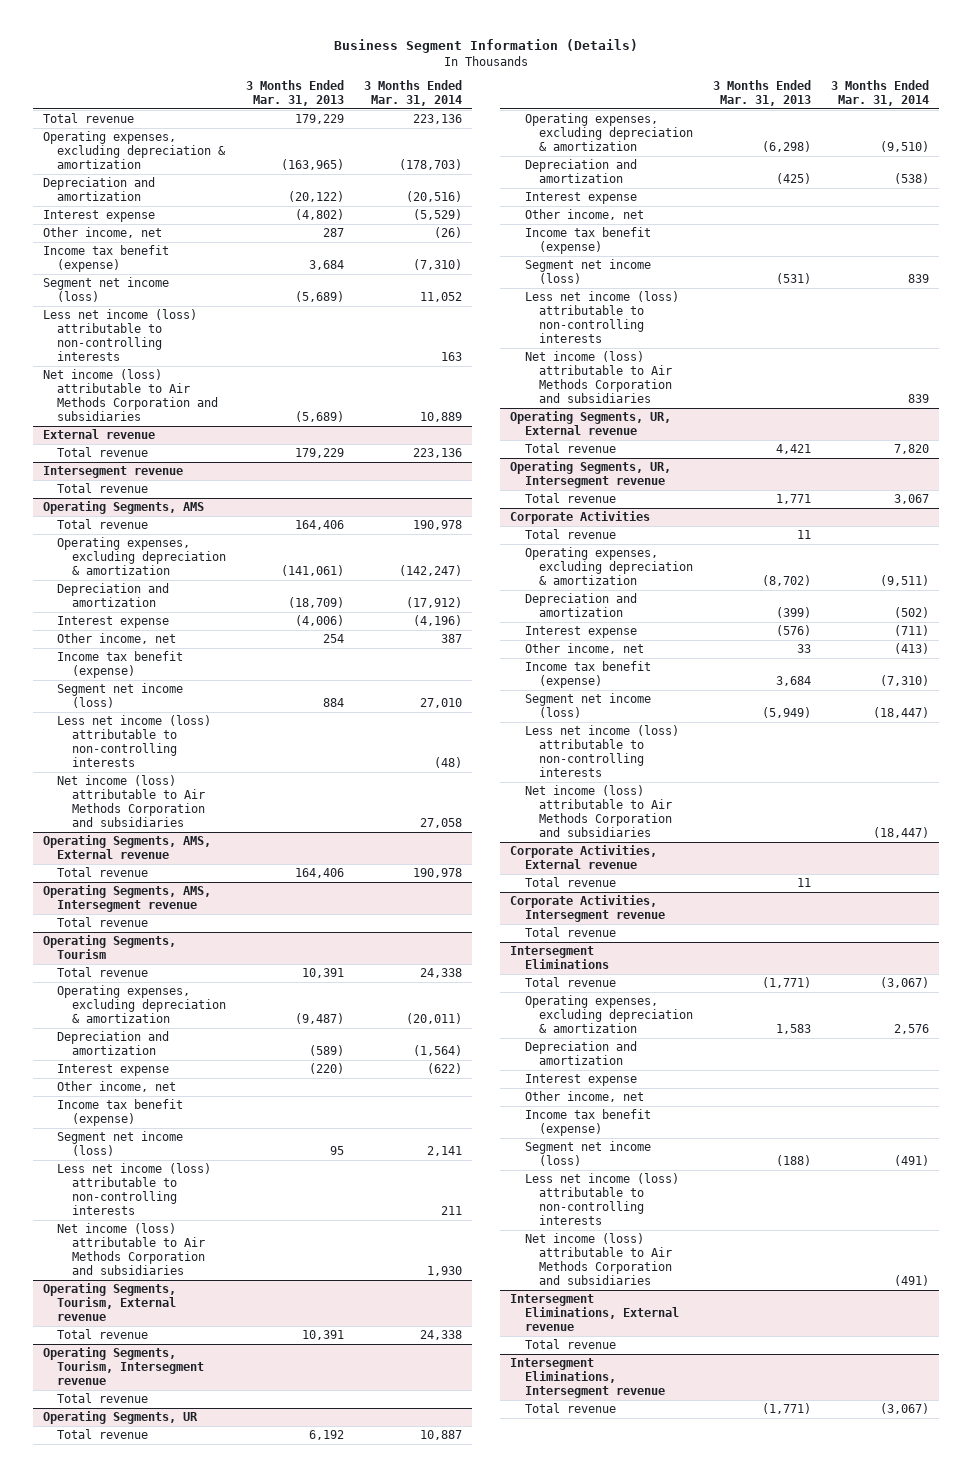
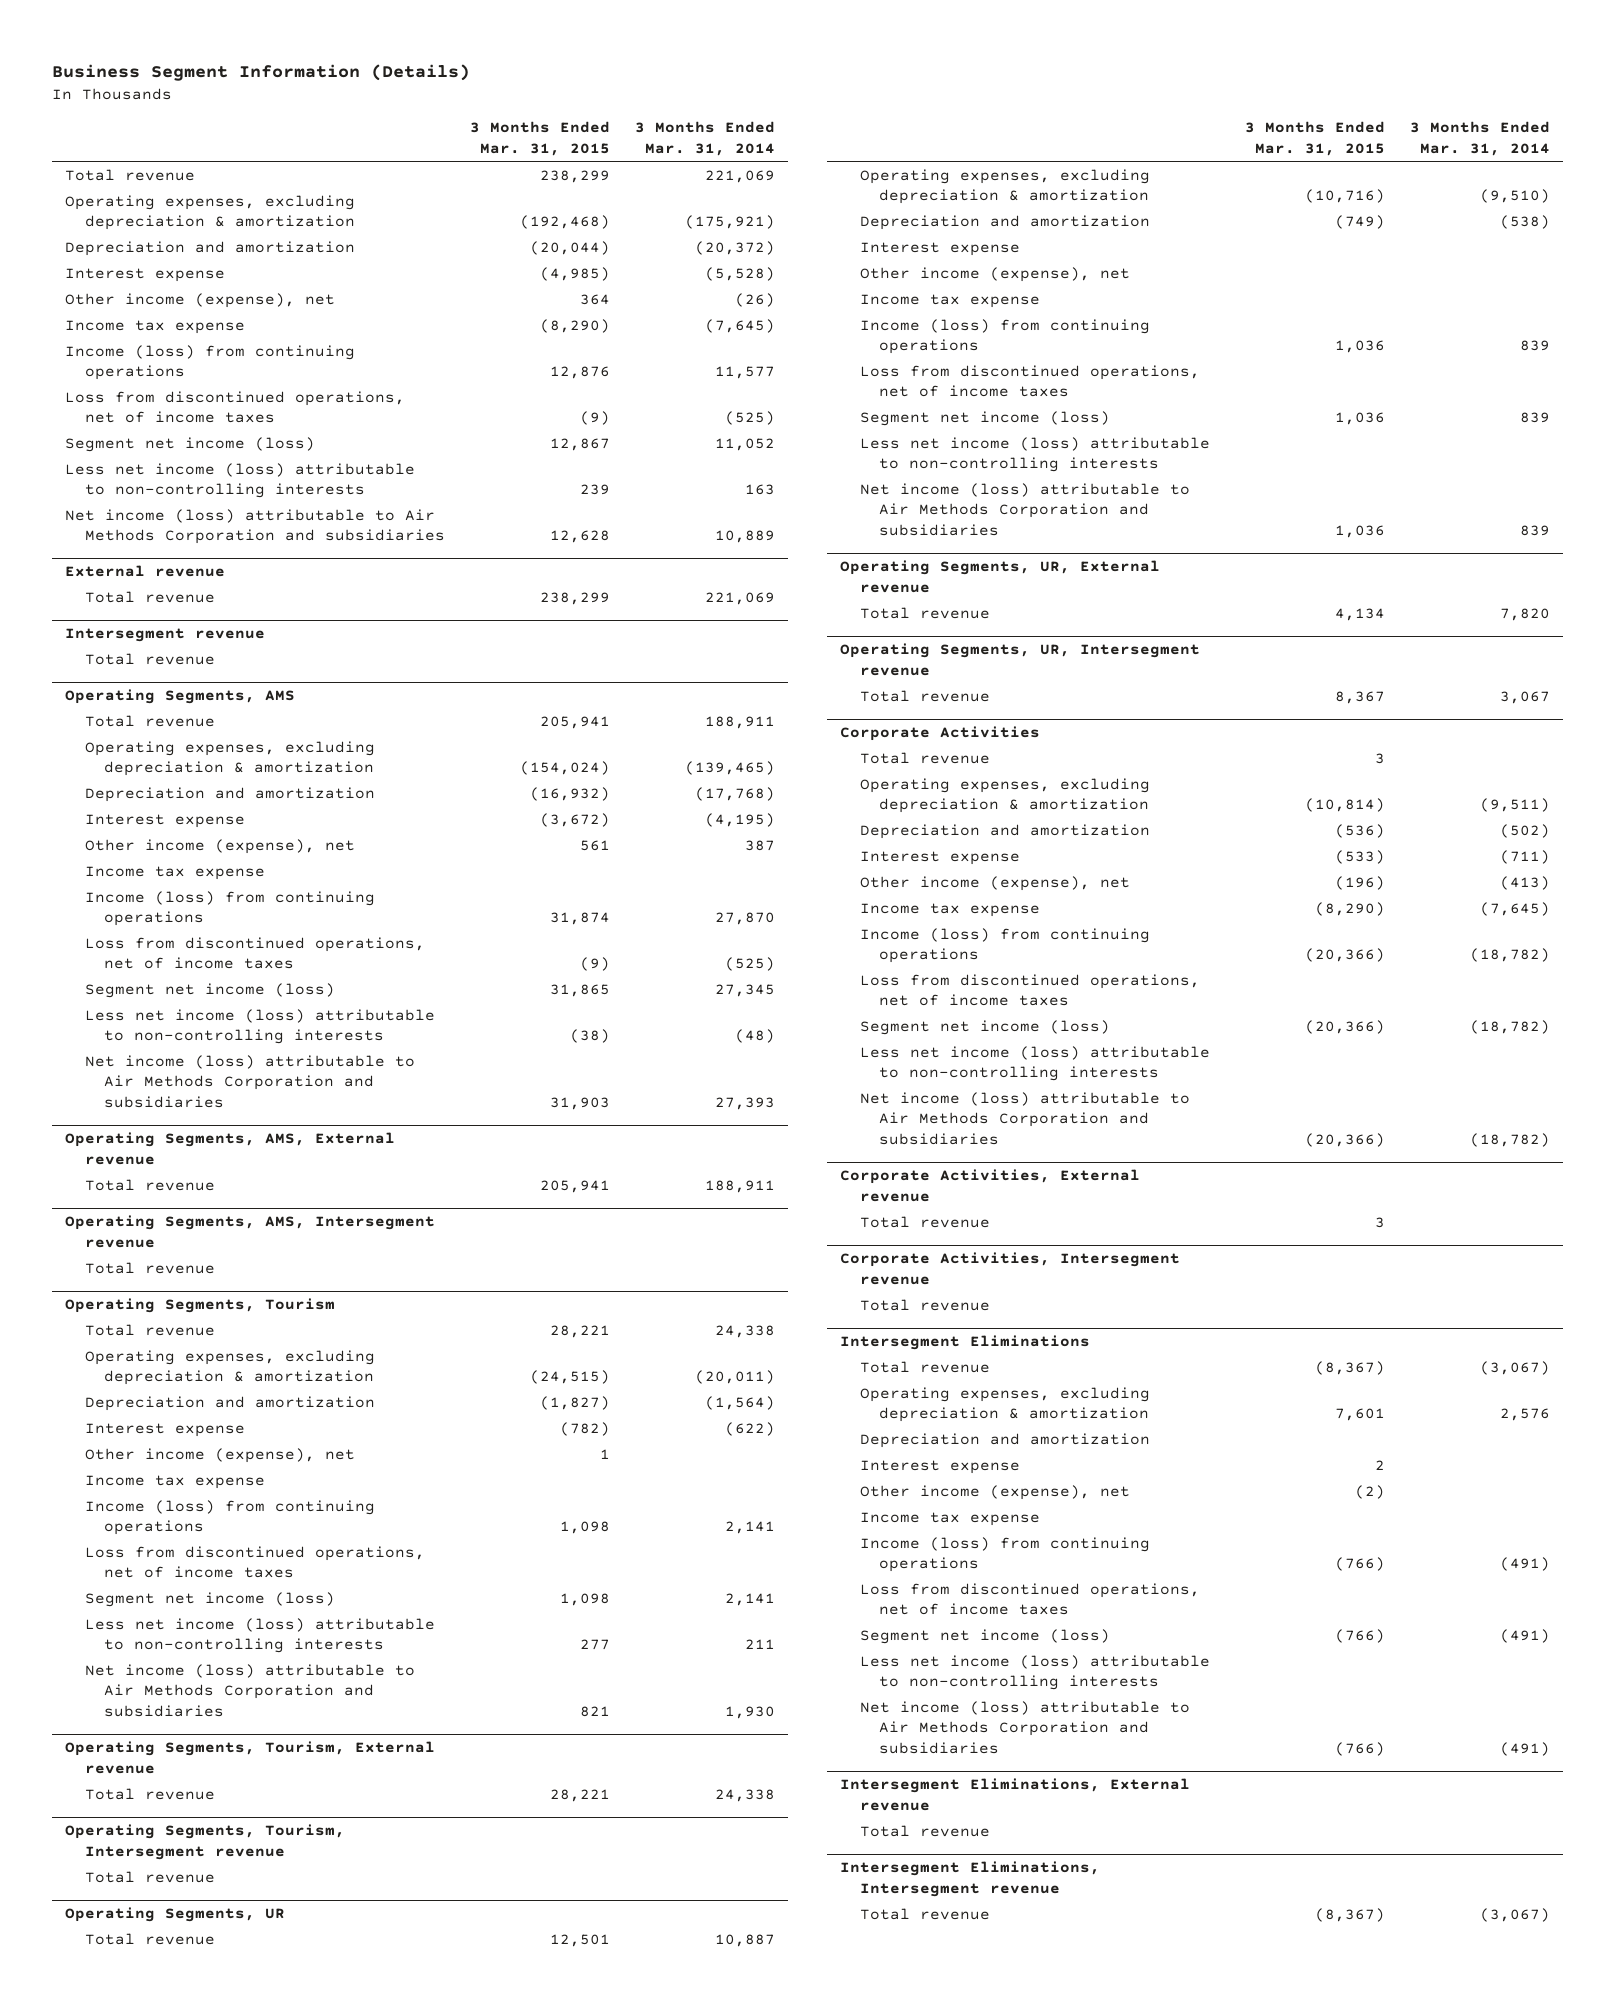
[245,79,344,106] 3 Months Ended Mar. 31, 2013 -> none
none -> [469,121,610,156] 3 Months Ended Mar. 31, 2015
[412,114,462,125] 223,136 -> [704,169,775,183] 221,069
[398,159,462,171] (178,703) -> [684,215,775,230] (175,921)
[405,191,462,203] (20,516) -> [694,240,775,255] (20,372)
[412,209,462,221] (5,529) -> [704,266,775,281] (5,528)
[42,227,162,239] Other income, net -> [65,292,336,308] Other income (expense), net
[42,245,169,273] Income tax benefit (expense) -> [65,319,246,334] Income tax expense
[412,259,462,271] (7,310) -> [704,318,775,333] (7,645)
none -> [65,344,356,381] Income (loss) from continuing operations
none -> [65,390,406,424] Loss from discontinued operations, net of income taxes
[412,448,462,459] 223,136 -> [704,591,775,605] 221,069
[412,520,462,531] 190,978 -> [704,715,775,729] 188,911
[398,565,462,577] (142,247) -> [684,761,775,776] (139,465)
[405,597,462,609] (17,912) -> [694,786,775,801] (17,768)
[412,615,462,627] (4,196) -> [704,812,775,827] (4,195)
[57,633,177,645] Other income, net -> [84,838,355,854] Other income (expense), net
[57,651,184,679] Income tax benefit (expense) -> [84,865,265,880] Income tax expense
none -> [84,890,375,927] Income (loss) from continuing operations
none -> [84,936,425,970] Loss from discontinued operations, net of income taxes
[419,698,462,709] 27,010 -> [714,983,775,997] 27,345
[419,818,462,829] 27,058 -> [714,1096,775,1110] 27,393
[412,868,462,879] 190,978 -> [704,1179,775,1193] 188,911
[57,1081,177,1093] Other income, net -> [84,1447,355,1463] Other income (expense), net
[57,1099,184,1127] Income tax benefit (expense) -> [84,1474,265,1489] Income tax expense
none -> [84,1499,375,1536] Income (loss) from continuing operations
none -> [84,1545,425,1579] Loss from discontinued operations, net of income taxes
[524,209,644,221] Other income, net -> [859,266,1130,282] Other income (expense), net
[524,227,651,255] Income tax benefit (expense) -> [859,293,1040,308] Income tax expense
none -> [859,318,1150,355] Income (loss) from continuing operations
none -> [859,364,1200,398] Loss from discontinued operations, net of income taxes
[524,643,644,655] Other income, net -> [859,875,1130,891] Other income (expense), net
[524,661,651,689] Income tax benefit (expense) -> [859,902,1040,917] Income tax expense
[880,675,930,687] (7,310) -> [1480,901,1551,916] (7,645)
none -> [859,927,1150,964] Income (loss) from continuing operations
none -> [859,973,1200,1007] Loss from discontinued operations, net of income taxes
[873,707,930,719] (18,447) -> [1470,1019,1551,1034] (18,782)
[873,827,930,839] (18,447) -> [1470,1132,1551,1147] (18,782)
[524,1091,644,1103] Other income, net -> [859,1484,1130,1500] Other income (expense), net
[524,1109,651,1137] Income tax benefit (expense) -> [859,1511,1040,1526] Income tax expense
none -> [859,1536,1150,1573] Income (loss) from continuing operations
none -> [859,1582,1200,1616] Loss from discontinued operations, net of income taxes

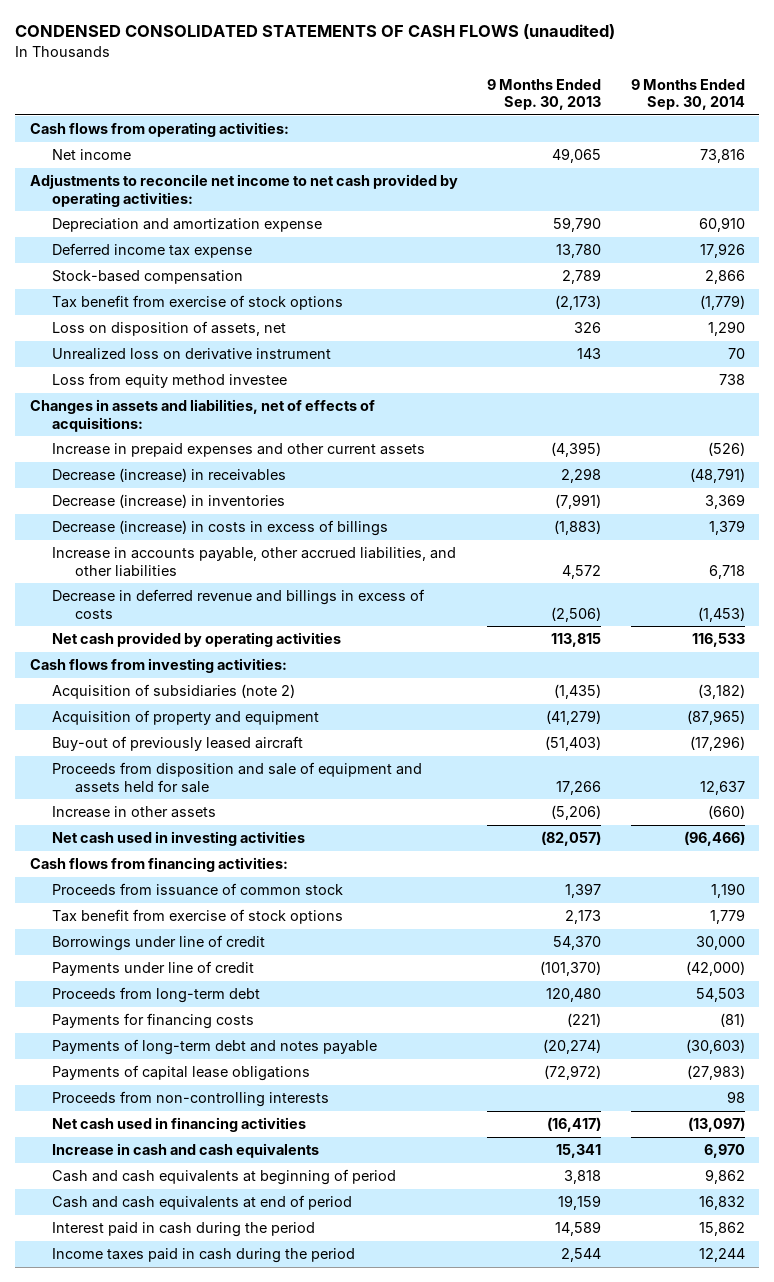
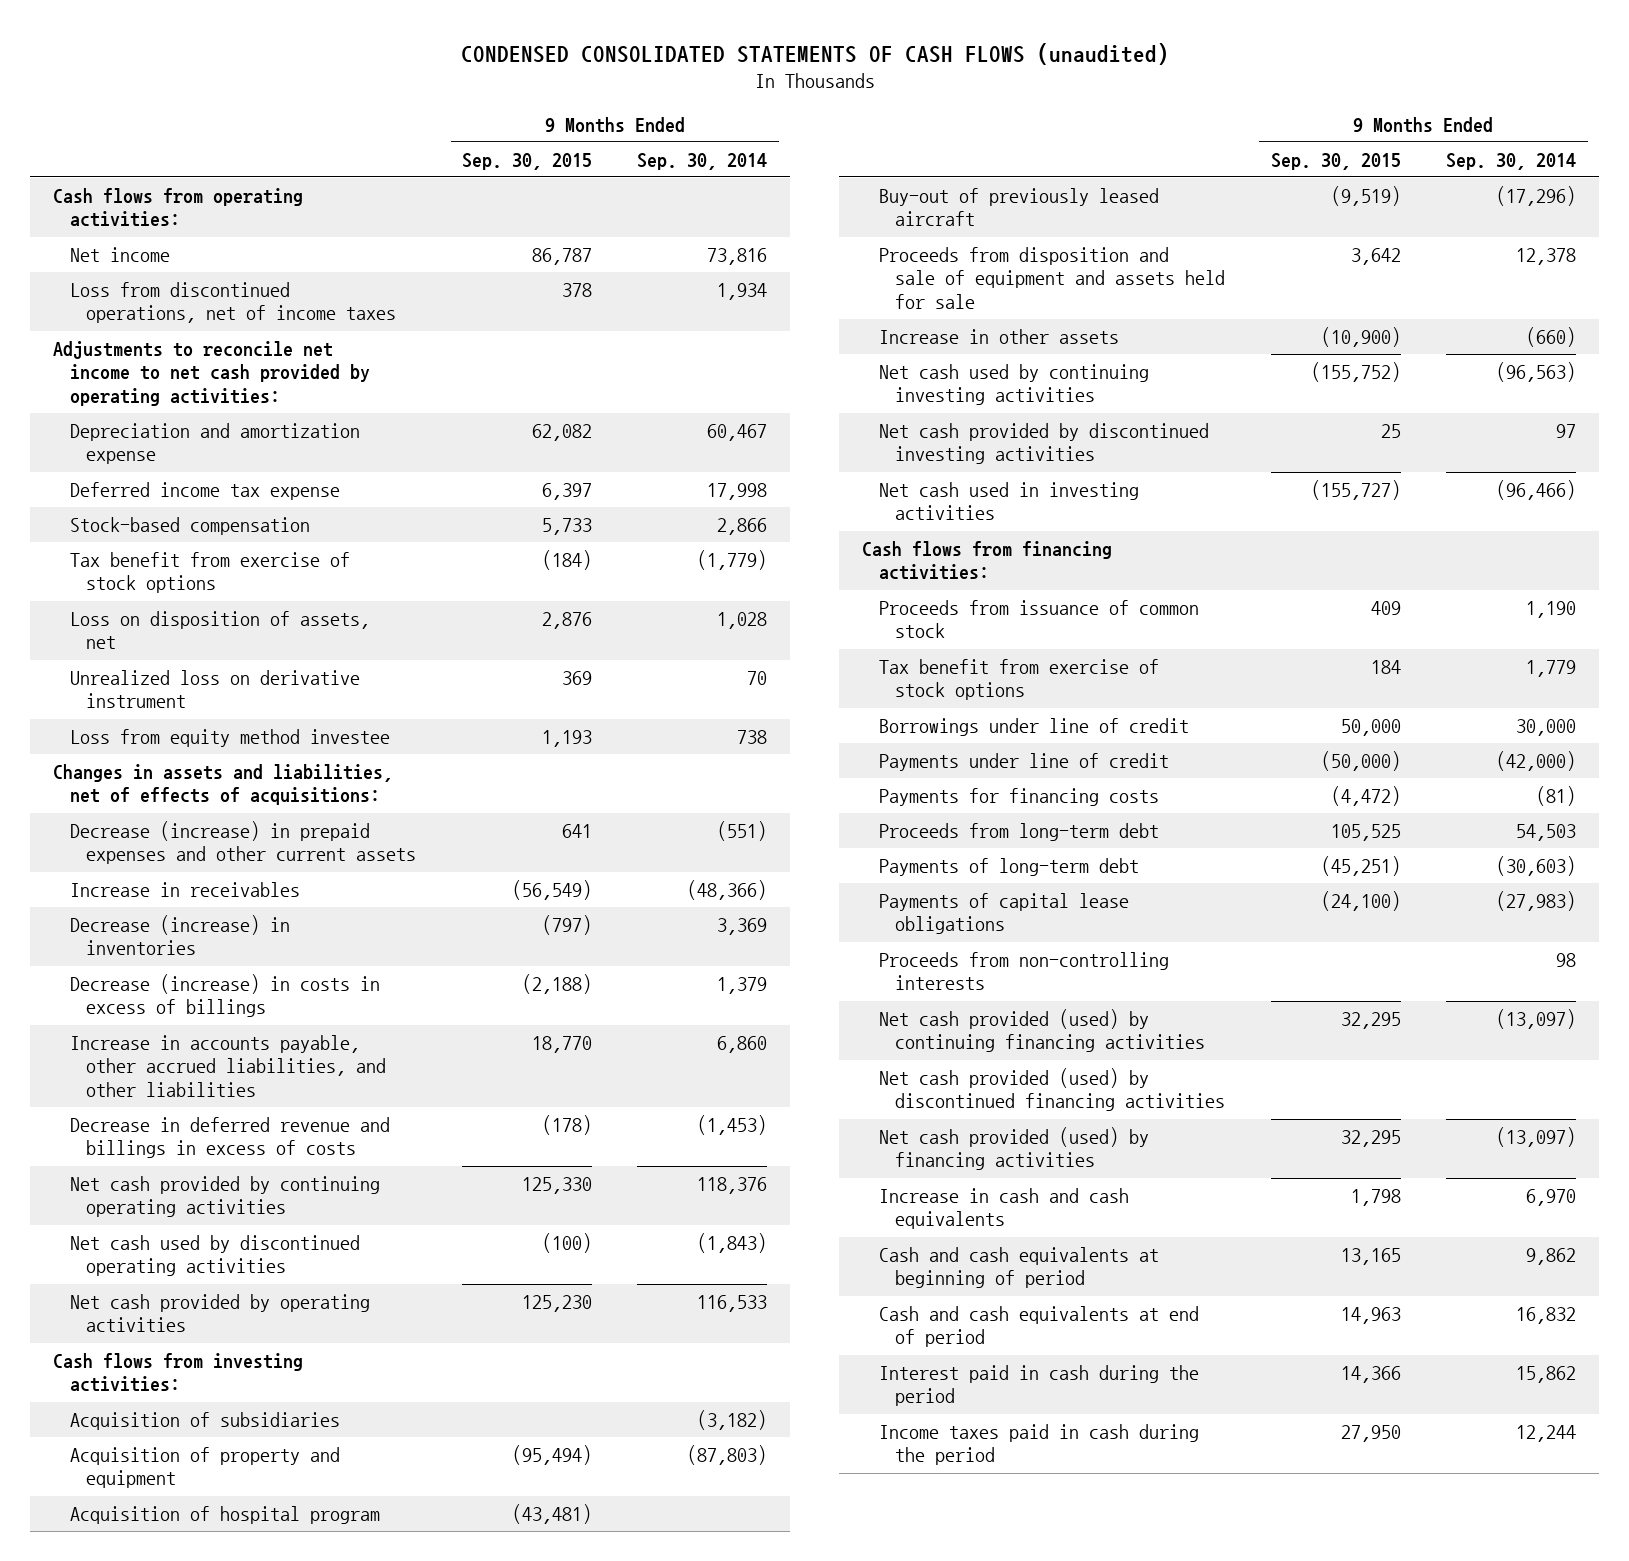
[487,78,602,111] 9 Months Ended Sep. 30, 2013 -> none
none -> [461,152,592,170] Sep. 30, 2015
none -> [69,281,397,324] Loss from discontinued operations, net of income taxes
[698,217,745,233] 60,910 -> [707,423,768,441] 60,467
[699,243,745,259] 17,926 -> [707,482,768,500] 17,998
[707,321,745,337] 1,290 -> [717,611,768,629] 1,028
[52,443,426,458] Increase in prepaid expenses and other current assets -> [69,820,417,865] Decrease (increase) in prepaid expenses and other current assets
[707,442,745,457] (526) -> [717,820,768,841] (551)
[52,468,287,483] Decrease (increase) in receivables -> [69,881,300,897] Increase in receivables
[689,468,745,484] (48,791) -> [687,879,768,900] (48,366)
[708,564,745,579] 6,718 -> [717,1035,768,1053] 6,860
none -> [69,1175,380,1218] Net cash provided by continuing operating activities
none -> [69,1234,360,1277] Net cash used by discontinued operating activities
[52,684,296,700] Acquisition of subsidiaries (note 2) -> [69,1411,340,1430] Acquisition of subsidiaries
[686,710,745,726] (87,965) -> [687,1444,768,1465] (87,803)
none -> [69,1505,380,1524] Acquisition of hospital program
[699,780,745,795] 12,637 -> [1516,247,1577,265] 12,378
none -> [878,363,1149,406] Net cash used by continuing investing activities
none -> [878,422,1209,465] Net cash provided by discontinued investing activities
[52,987,261,1004] Proceeds from long-term debt -> [878,822,1159,841] Proceeds from long-term debt
[52,1039,378,1056] Payments of long-term debt and notes payable -> [878,857,1139,876] Payments of long-term debt
[52,1117,307,1133] Net cash used in financing activities -> [878,1008,1206,1053] Net cash provided (used) by continuing financing activities
none -> [878,1067,1226,1112] Net cash provided (used) by discontinued financing activities
none -> [878,1126,1149,1171] Net cash provided (used) by financing activities

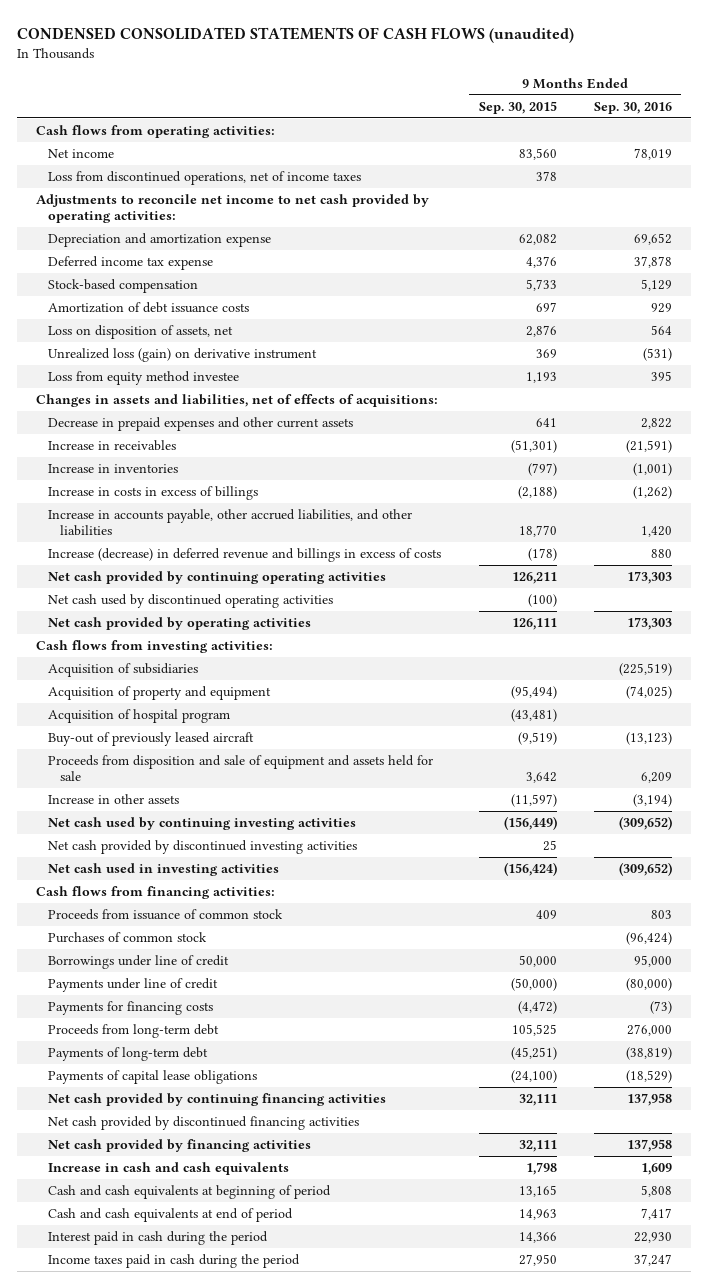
[637,152,768,170] Sep. 30, 2014 -> none
none -> [593,101,672,114] Sep. 30, 2016
[531,247,592,265] 86,787 -> [518,148,557,161] 83,560
[541,482,592,500] 6,397 -> [525,256,557,269] 4,376
[69,551,350,594] Tax benefit from exercise of stock options -> none
none -> [48,302,250,314] Amortization of debt issuance costs
[69,669,360,709] Unrealized loss on derivative instrument -> [48,348,318,363] Unrealized loss (gain) on derivative instrument
[69,820,417,865] Decrease (increase) in prepaid expenses and other current assets -> [48,417,354,432] Decrease in prepaid expenses and other current assets
[511,879,592,900] (56,549) -> [510,440,557,454] (51,301)
[69,914,290,956] Decrease (increase) in inventories -> [48,464,179,474] Increase in inventories
[69,973,380,1018] Decrease (increase) in costs in excess of billings -> [48,486,259,501] Increase in costs in excess of billings
[69,1116,390,1159] Decrease in deferred revenue and billings in excess of costs -> [48,548,442,563] Increase (decrease) in deferred revenue and billings in excess of costs
[521,1176,592,1194] 125,330 -> [511,572,557,585] 126,211
[521,1294,592,1312] 125,230 -> [511,618,557,631] 126,111
[1320,326,1401,347] (10,900) -> [510,794,557,808] (11,597)
[1310,361,1401,382] (155,752) -> [503,816,557,831] (156,449)
[1310,479,1401,500] (155,727) -> [503,862,557,877] (156,424)
[878,658,1159,701] Tax benefit from exercise of stock options -> none
none -> [48,932,208,944] Purchases of common stock
[878,951,1169,991] Proceeds from non-controlling interests -> none
[878,1008,1206,1053] Net cash provided (used) by continuing financing activities -> [48,1093,387,1107] Net cash provided by continuing financing activities
[1340,1011,1401,1029] 32,295 -> [518,1094,557,1107] 32,111
[878,1067,1226,1112] Net cash provided (used) by discontinued financing activities -> [48,1116,360,1131] Net cash provided by discontinued financing activities
[878,1126,1149,1171] Net cash provided (used) by financing activities -> [48,1139,312,1153] Net cash provided by financing activities
[1340,1129,1401,1147] 32,295 -> [518,1140,557,1153] 32,111

